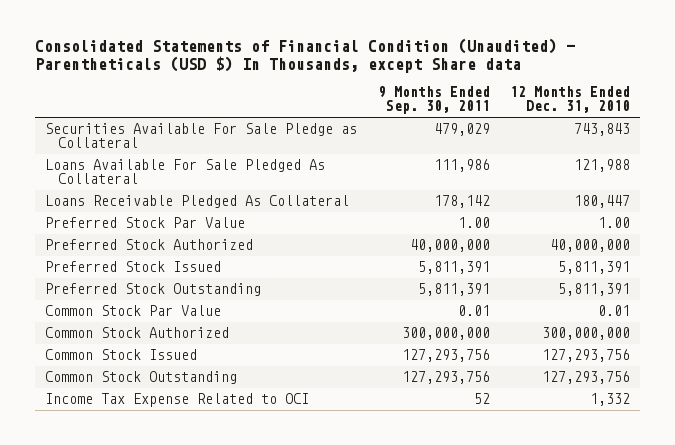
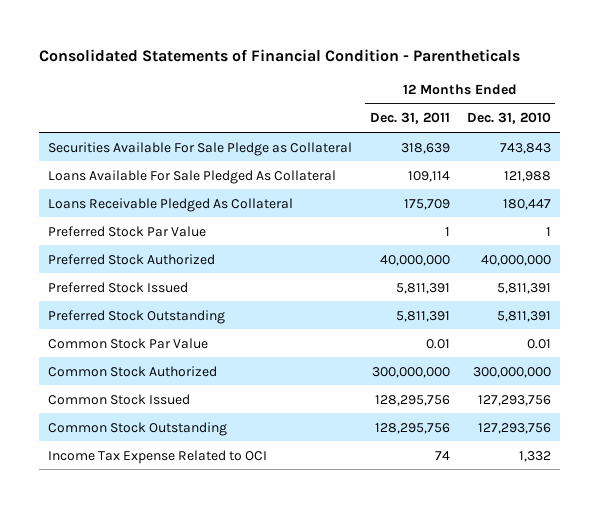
[34,38,575,73] Consolidated Statements of Financial Condition (Unaudited) - Parentheticals (USD $) In Thousands, except Share data -> [39,49,521,63] Consolidated Statements of Financial Condition - Parentheticals
[377,86,490,115] 9 Months Ended Sep. 30, 2011 -> none
none -> [369,112,450,125] Dec. 31, 2011
[598,217,631,229] 1.00 -> [545,226,551,236] 1

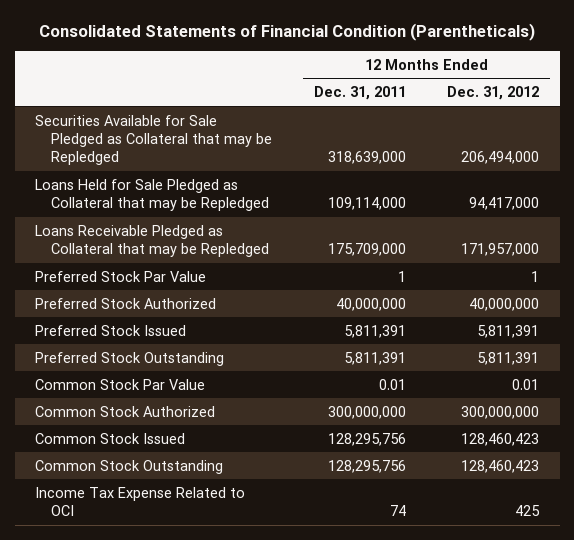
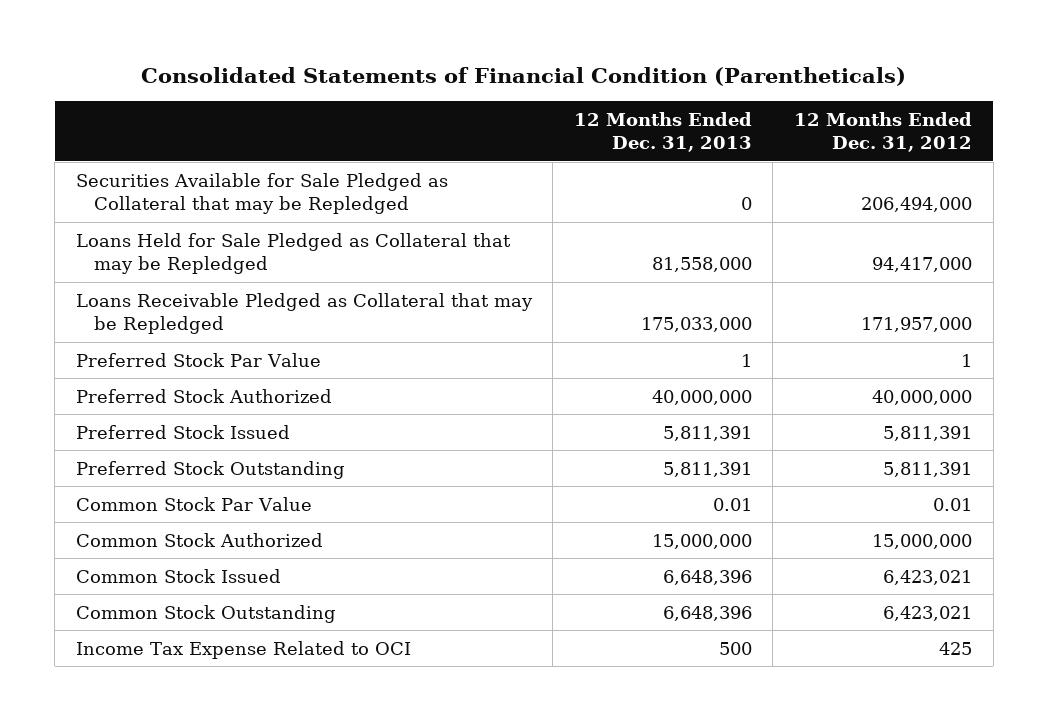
[313,86,406,101] Dec. 31, 2011 -> none
none -> [573,111,752,153] 12 Months Ended Dec. 31, 2013
[461,405,540,419] 300,000,000 -> [871,533,972,549] 15,000,000
[461,432,540,446] 128,460,423 -> [882,569,972,585] 6,423,021
[461,459,540,473] 128,460,423 -> [882,605,972,621] 6,423,021

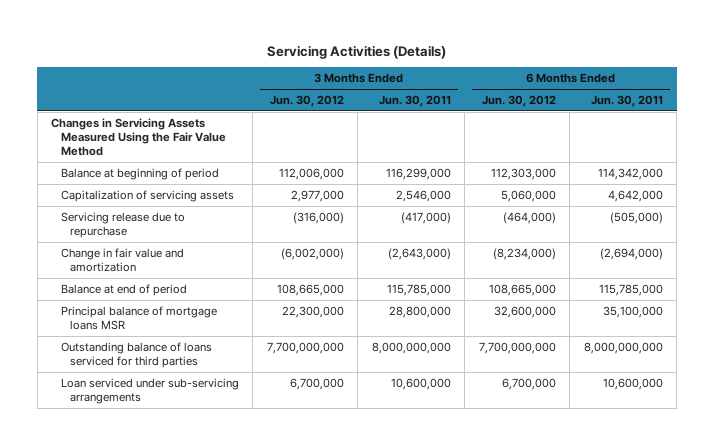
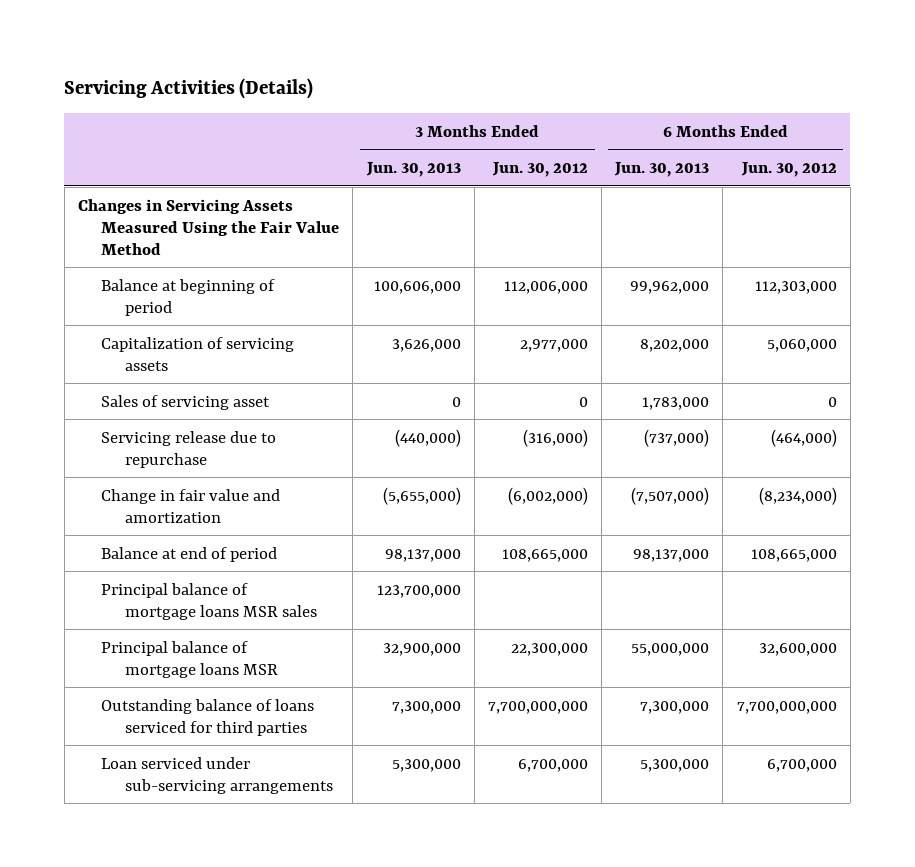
[378,95,451,108] Jun. 30, 2011 -> none
[590,95,663,108] Jun. 30, 2011 -> none
none -> [365,162,461,178] Jun. 30, 2013
none -> [614,162,710,178] Jun. 30, 2013
none -> [101,394,271,410] Sales of servicing asset
none -> [101,582,317,620] Principal balance of mortgage loans MSR sales

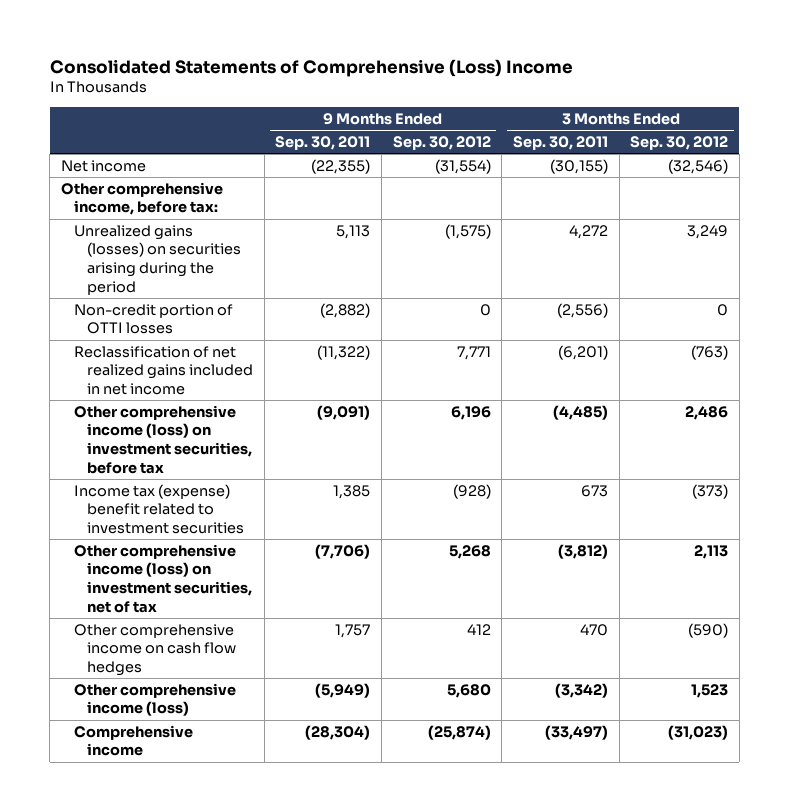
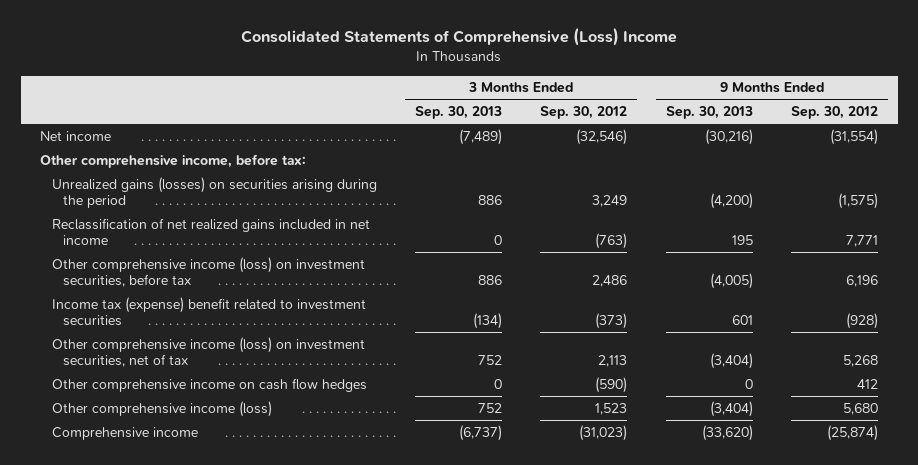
[275,135,371,150] Sep. 30, 2011 -> none
[512,135,608,150] Sep. 30, 2011 -> none
none -> [414,106,502,120] Sep. 30, 2013
none -> [665,106,753,120] Sep. 30, 2013
[73,303,233,335] Non-credit portion of OTTI losses -> none

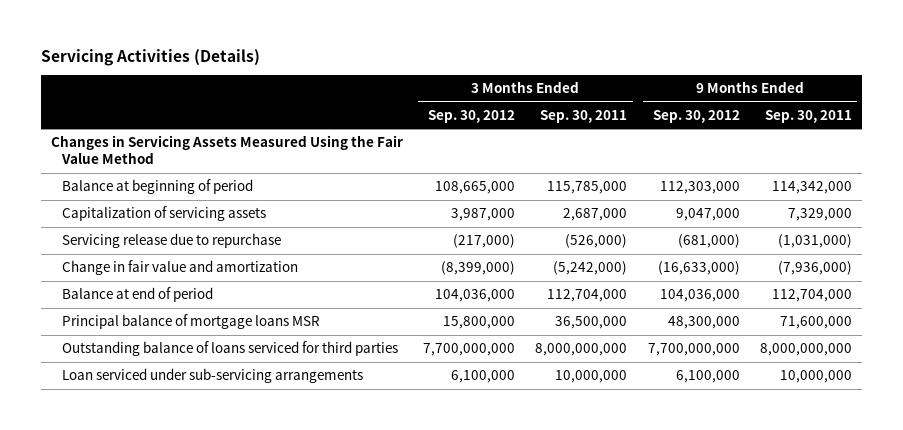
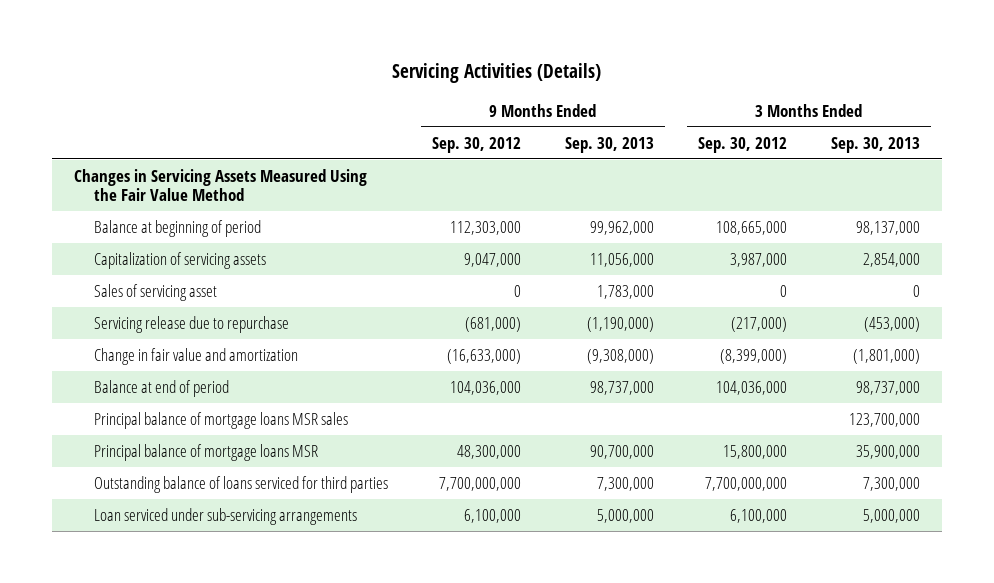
[540,109,628,123] Sep. 30, 2011 -> none
[764,109,852,123] Sep. 30, 2011 -> none
none -> [565,136,655,153] Sep. 30, 2013
none -> [830,136,920,153] Sep. 30, 2013
none -> [94,283,218,301] Sales of servicing asset
none -> [94,411,349,429] Principal balance of mortgage loans MSR sales

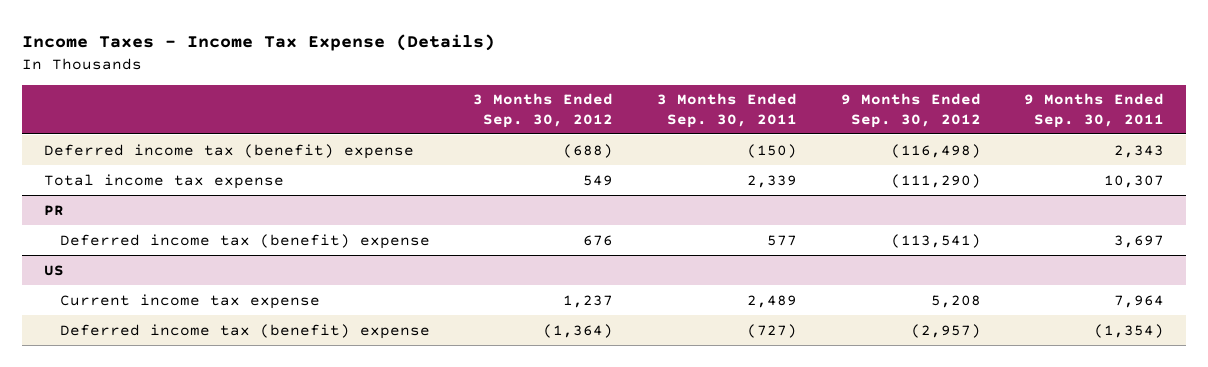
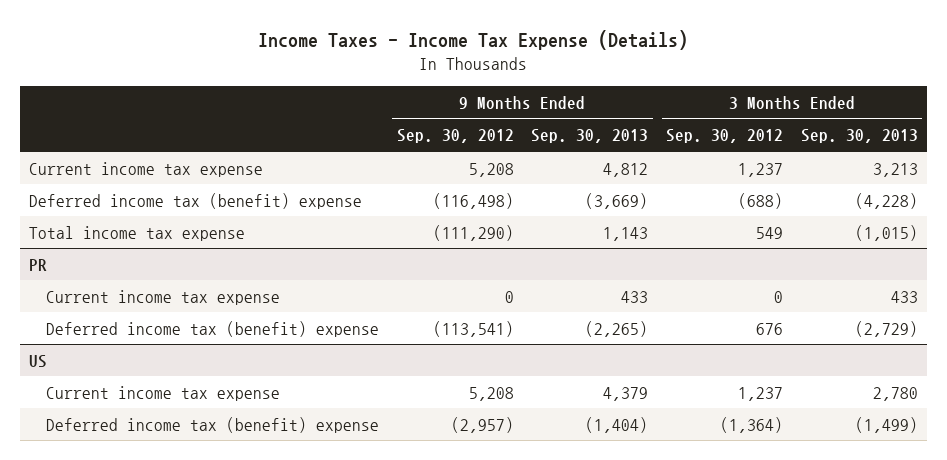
[657,93,798,128] 3 Months Ended Sep. 30, 2011 -> none
[1024,93,1165,128] 9 Months Ended Sep. 30, 2011 -> none
none -> [531,129,649,144] Sep. 30, 2013
none -> [801,129,919,144] Sep. 30, 2013
none -> [28,161,263,177] Current income tax expense
none -> [45,289,280,305] Current income tax expense

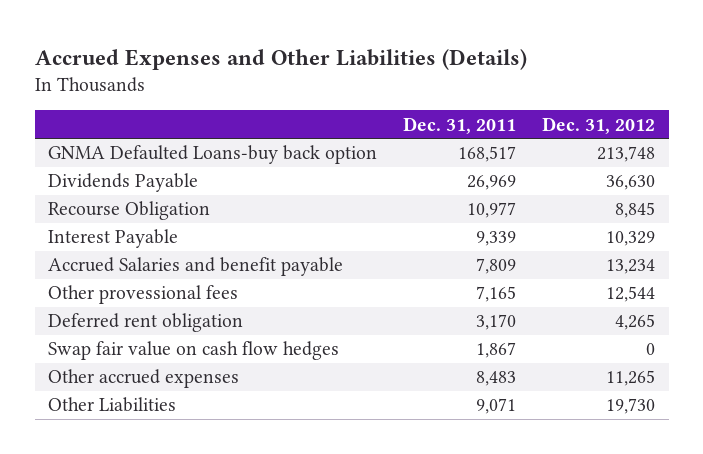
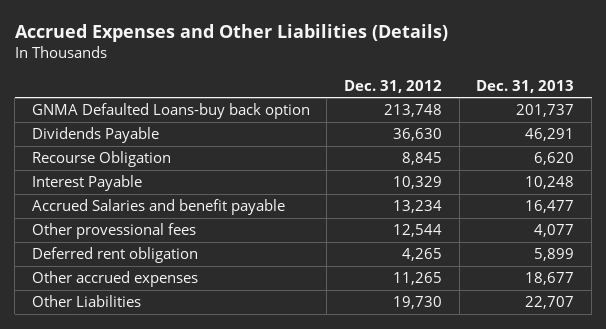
[403,116,517,134] Dec. 31, 2011 -> none
none -> [476,79,575,93] Dec. 31, 2013
[47,341,339,361] Swap fair value on cash flow hedges -> none

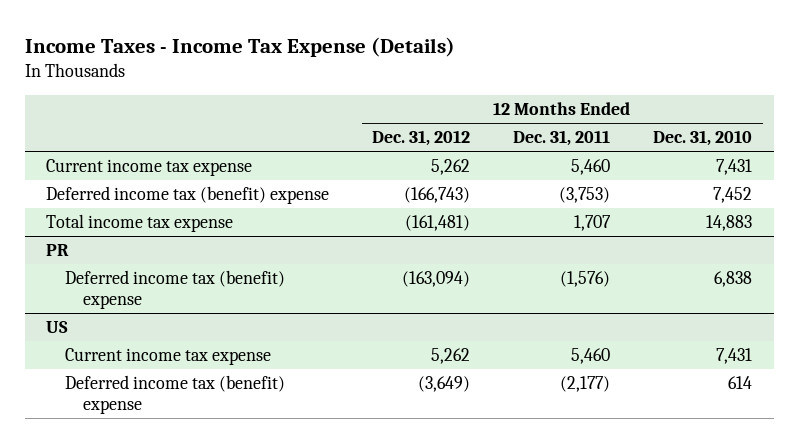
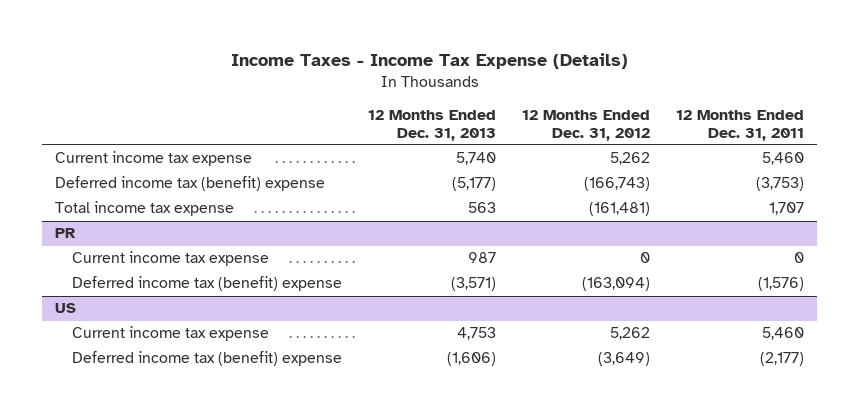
[653,130,753,147] Dec. 31, 2010 -> none
none -> [368,109,497,141] 12 Months Ended Dec. 31, 2013
none -> [72,251,270,267] Current income tax expense

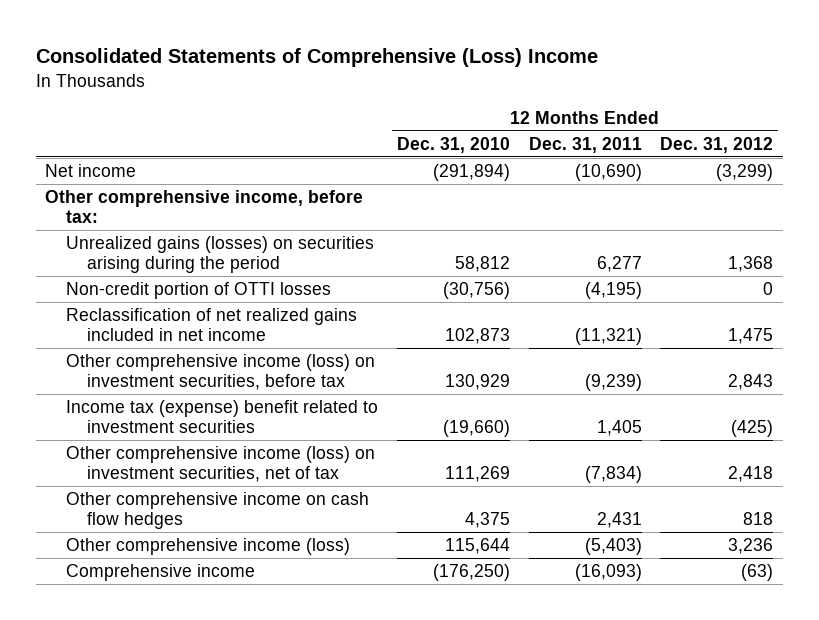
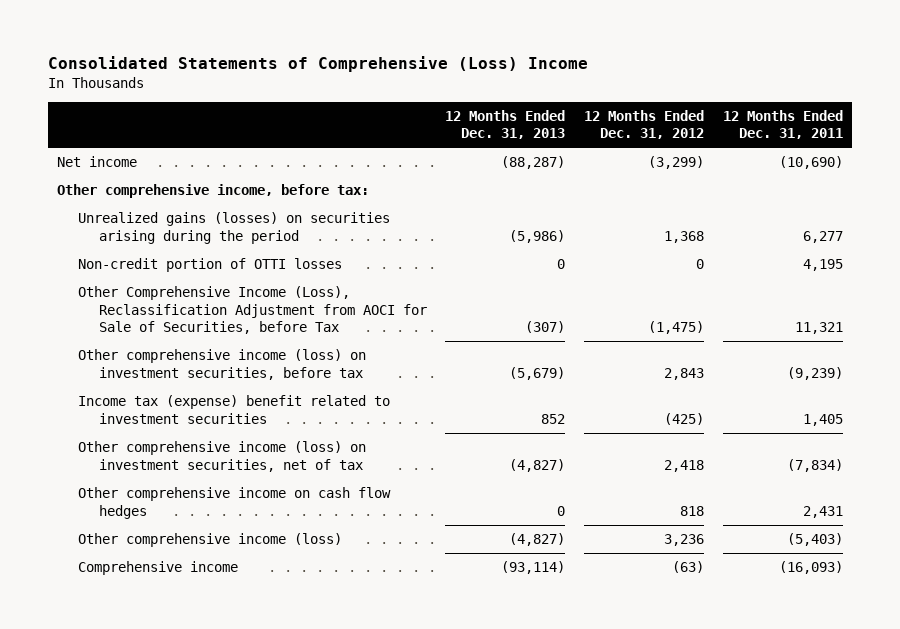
[396,136,510,153] Dec. 31, 2010 -> none
none -> [445,110,566,140] 12 Months Ended Dec. 31, 2013
[66,308,358,342] Reclassification of net realized gains included in net income -> none
[584,282,642,300] (4,195) -> [802,259,843,272] 4,195
none -> [77,286,427,335] Other Comprehensive Income (Loss), Reclassification Adjustment from AOCI for Sale of Securities, before Tax

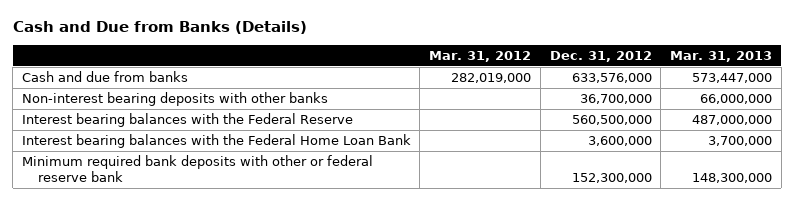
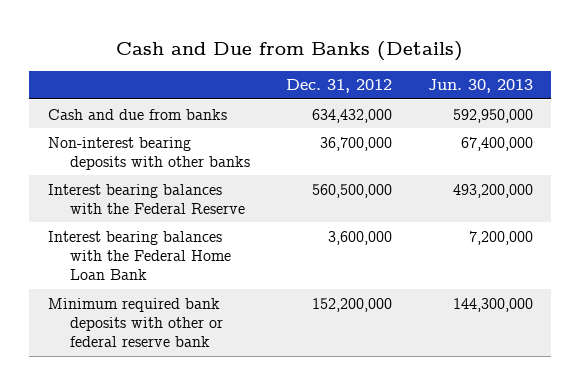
[429,50,532,62] Mar. 31, 2012 -> none
[669,50,772,62] Mar. 31, 2013 -> none
none -> [428,79,534,94] Jun. 30, 2013
[571,73,652,84] 633,576,000 -> [312,108,393,123] 634,432,000
[571,173,652,184] 152,300,000 -> [312,297,393,312] 152,200,000

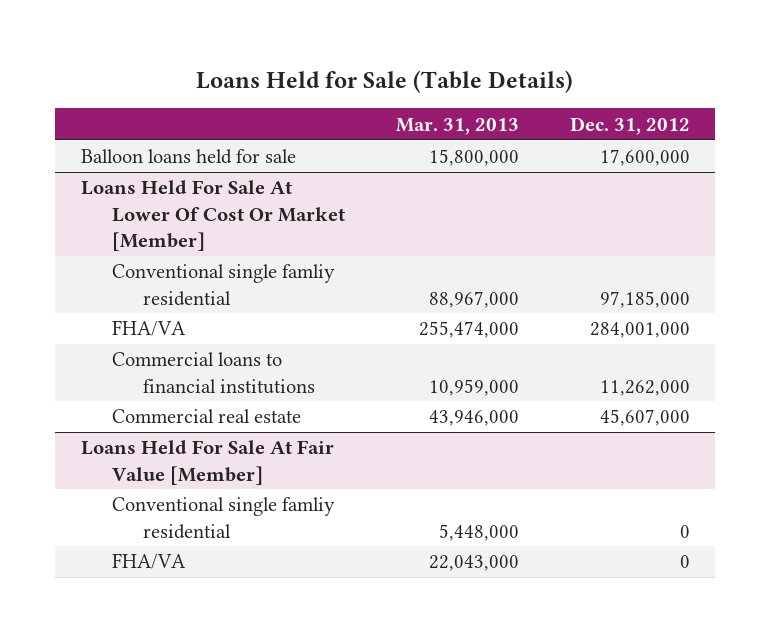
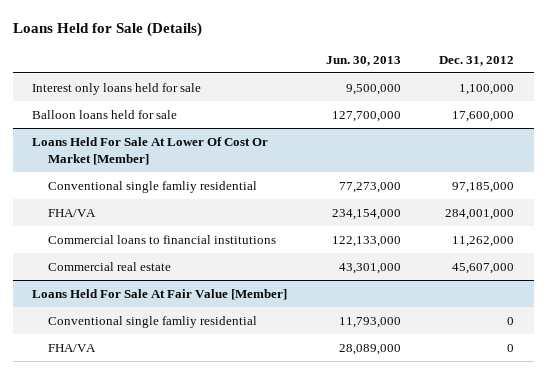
[196,69,574,93] Loans Held for Sale (Table Details) -> [12,22,202,38] Loans Held for Sale (Details)
[395,117,519,135] Mar. 31, 2013 -> none
none -> [325,55,401,66] Jun. 30, 2013
none -> [31,82,201,95] Interest only loans held for sale

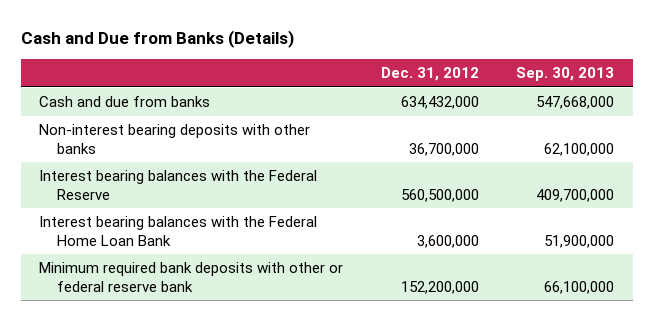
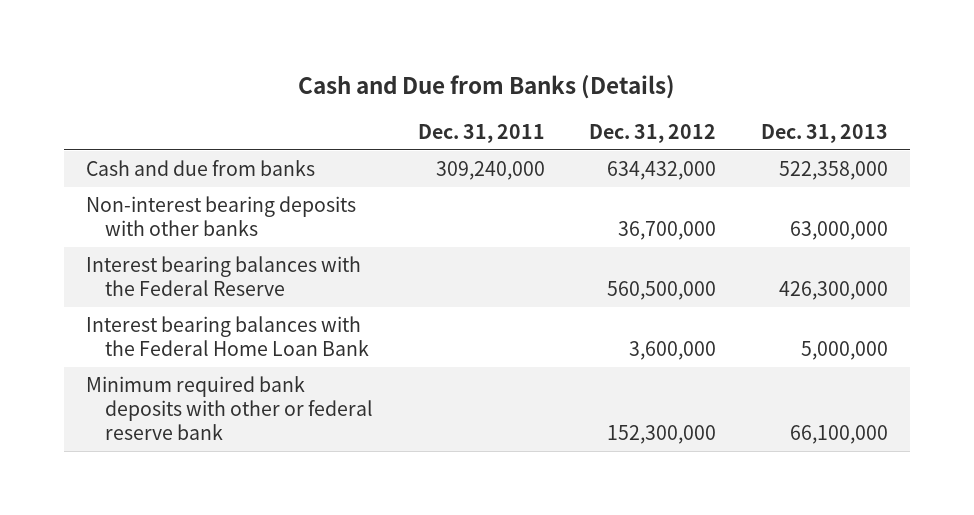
[515,66,614,81] Sep. 30, 2013 -> none
none -> [417,123,545,143] Dec. 31, 2011
none -> [760,123,888,143] Dec. 31, 2013
[400,280,479,294] 152,200,000 -> [607,424,717,444] 152,300,000

